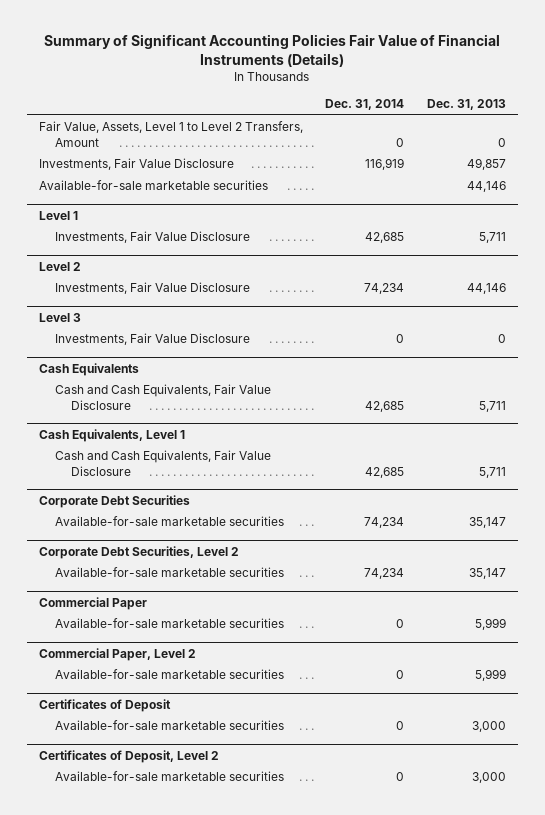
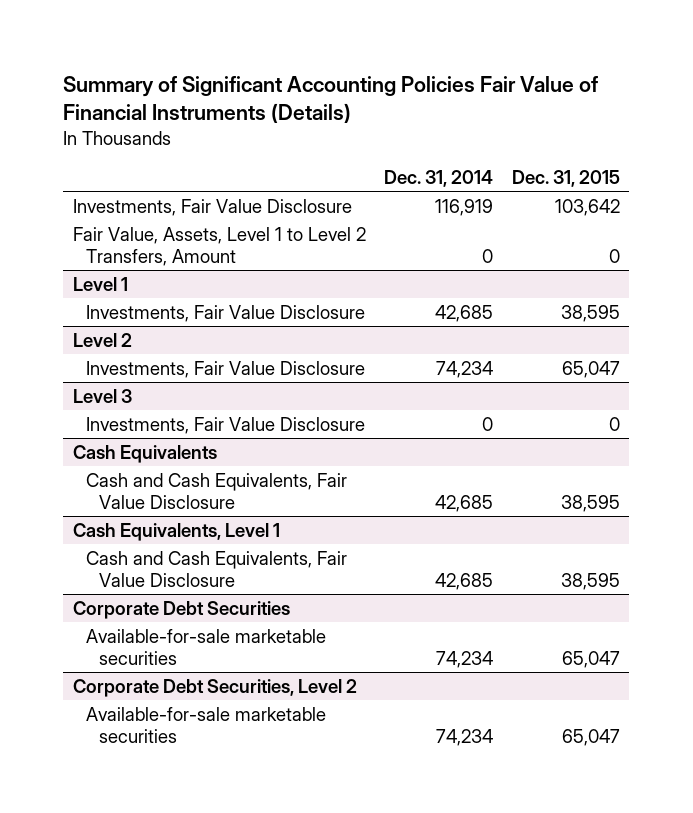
[427,99,507,111] Dec. 31, 2013 -> none
none -> [512,170,621,188] Dec. 31, 2015
[38,180,268,191] Available-for-sale marketable securities -> none
[38,121,303,147] Fair Value, Assets, Level 1 to Level 2 Transfers, Amount -> [72,226,366,267] Fair Value, Assets, Level 1 to Level 2 Transfers, Amount
[38,597,147,611] Commercial Paper -> none
[54,618,284,629] Available-for-sale marketable securities -> none
[38,648,196,662] Commercial Paper, Level 2 -> none
[54,669,284,680] Available-for-sale marketable securities -> none
[38,699,171,713] Certificates of Deposit -> none
[54,720,284,731] Available-for-sale marketable securities -> none
[38,750,219,764] Certificates of Deposit, Level 2 -> none
[54,771,284,782] Available-for-sale marketable securities -> none

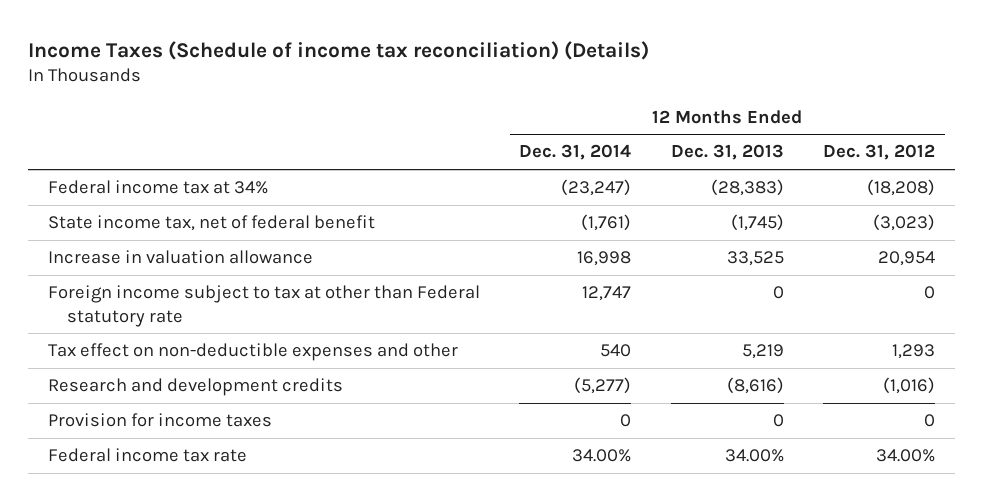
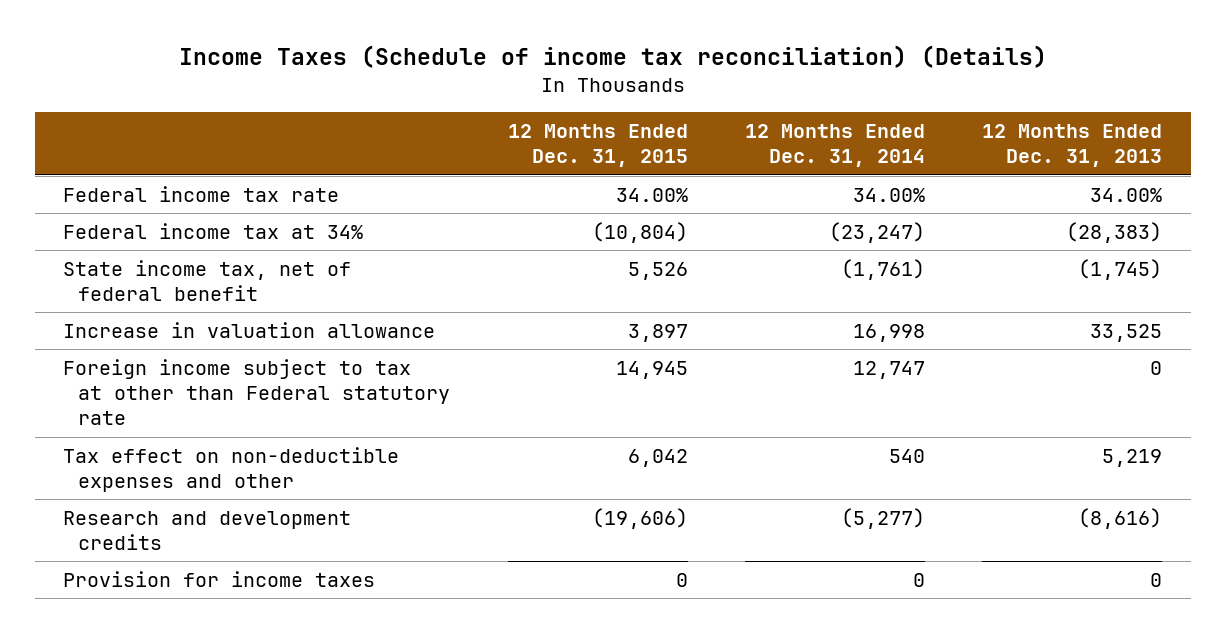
[823,144,936,161] Dec. 31, 2012 -> none
none -> [507,124,688,168] 12 Months Ended Dec. 31, 2015
[48,448,248,463] Federal income tax rate -> [63,185,340,202] Federal income tax rate

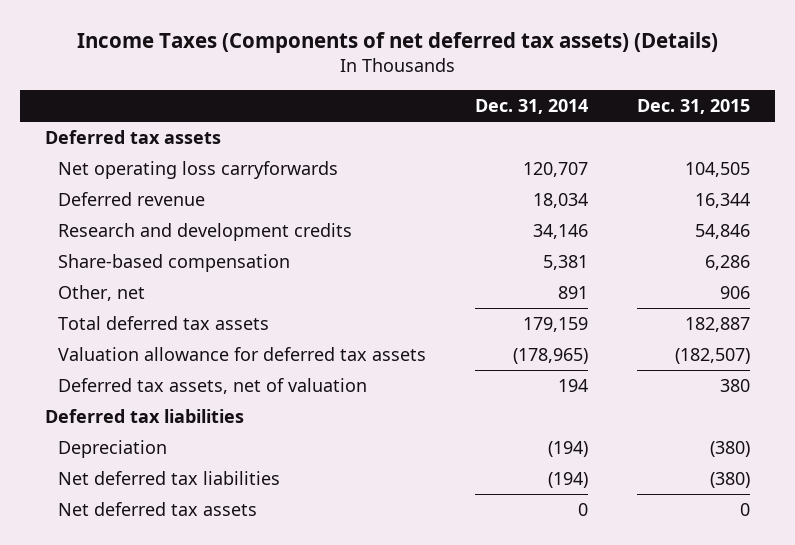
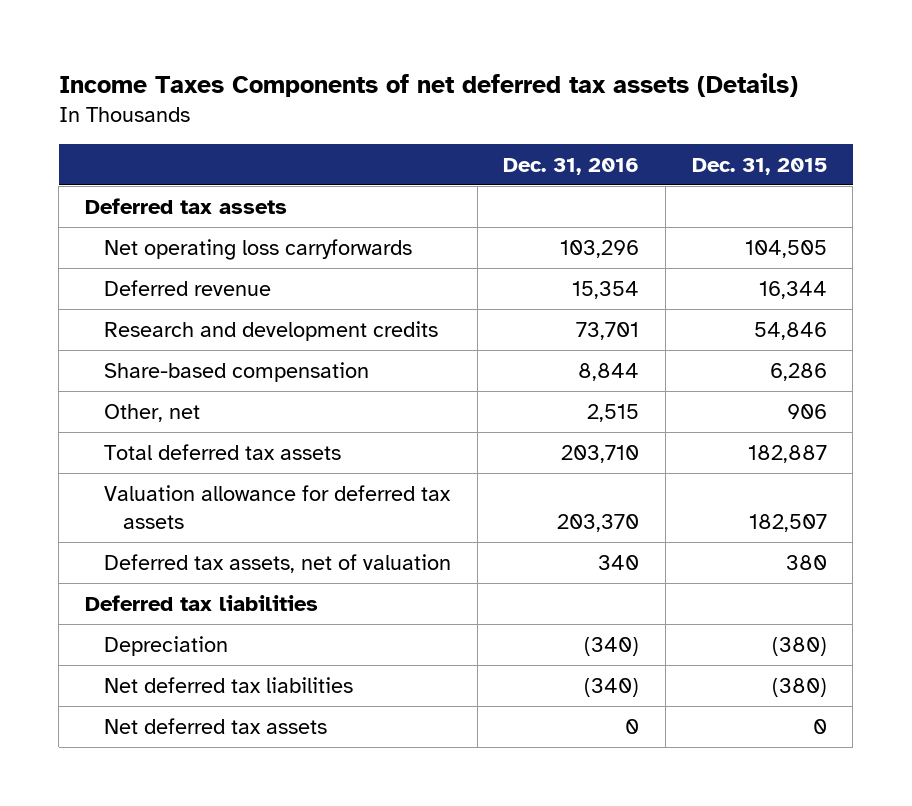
[76,32,718,54] Income Taxes (Components of net deferred tax assets) (Details) -> [58,72,798,97] Income Taxes Components of net deferred tax assets (Details)
[475,99,589,115] Dec. 31, 2014 -> none
none -> [503,157,640,175] Dec. 31, 2016
[675,348,751,365] (182,507) -> [748,514,827,533] 182,507

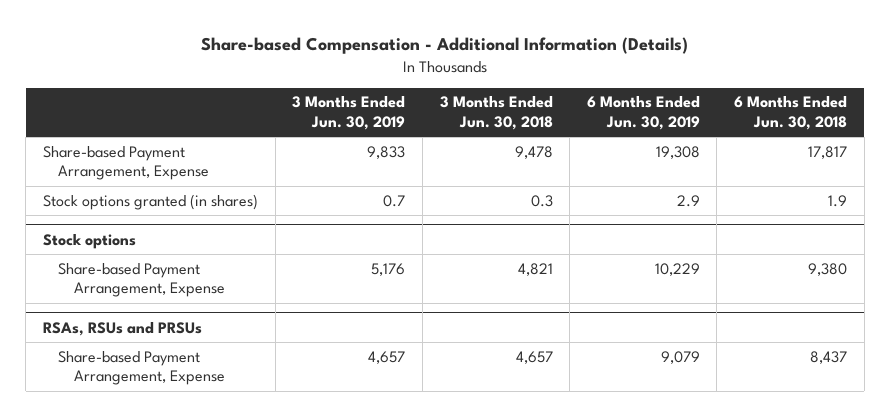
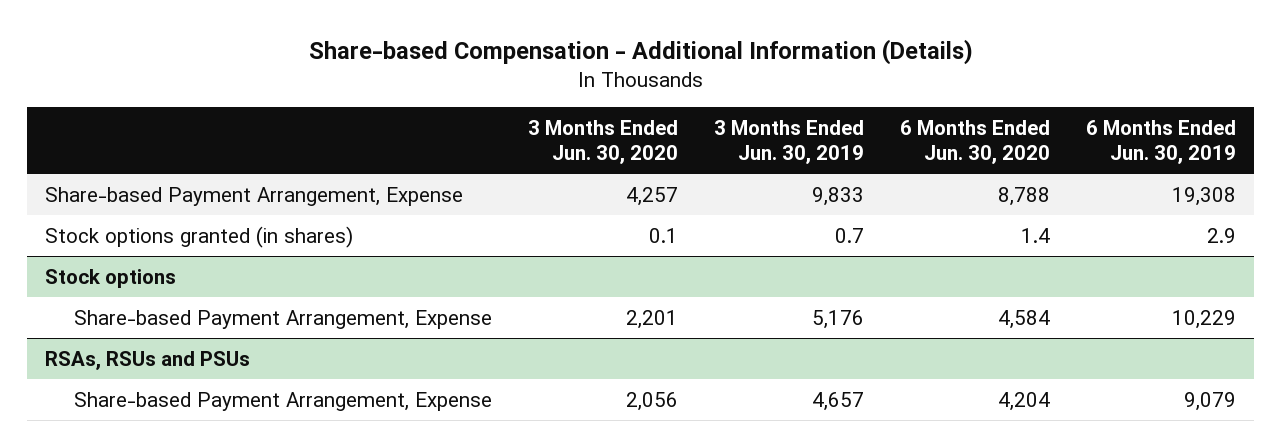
[439,96,553,131] 3 Months Ended Jun. 30, 2018 -> none
[734,96,848,131] 6 Months Ended Jun. 30, 2018 -> none
none -> [527,120,678,165] 3 Months Ended Jun. 30, 2020
none -> [900,120,1051,165] 6 Months Ended Jun. 30, 2020
[43,321,203,336] RSAs, RSUs and PRSUs -> [45,350,251,370] RSAs, RSUs and PSUs

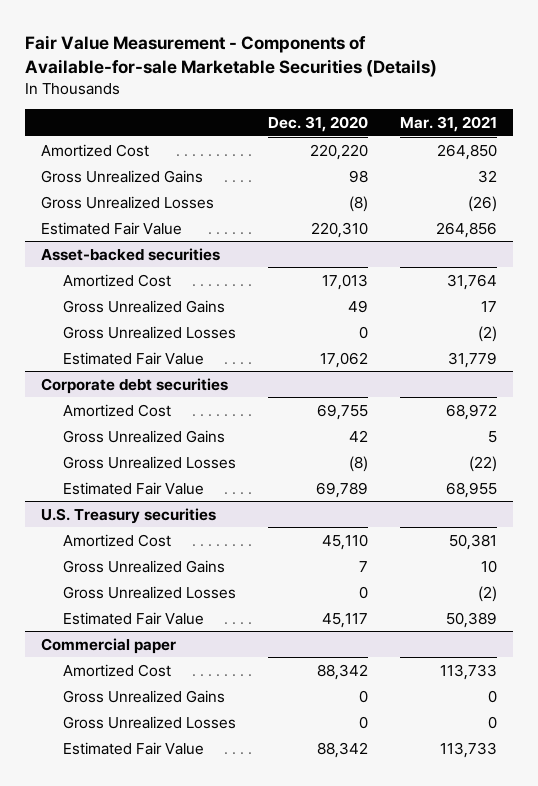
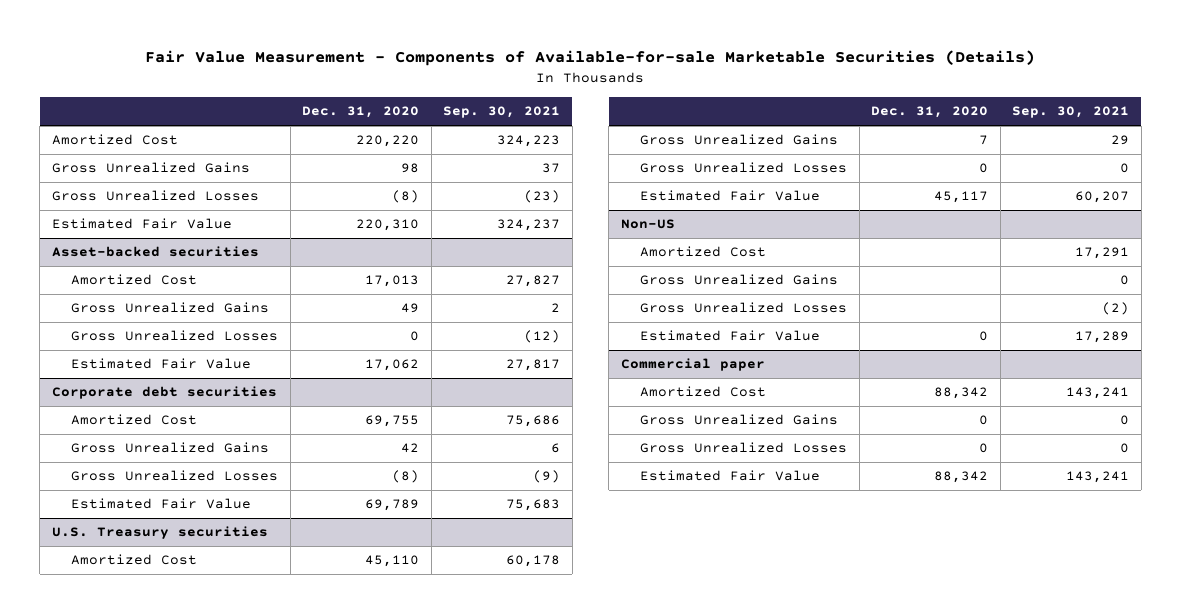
[399,115,497,132] Mar. 31, 2021 -> none
none -> [443,106,561,119] Sep. 30, 2021
none -> [620,219,675,230] Non-US
none -> [640,246,767,258] Amortized Cost
none -> [640,274,839,286] Gross Unrealized Gains
none -> [640,302,848,314] Gross Unrealized Losses
none -> [640,330,821,342] Estimated Fair Value

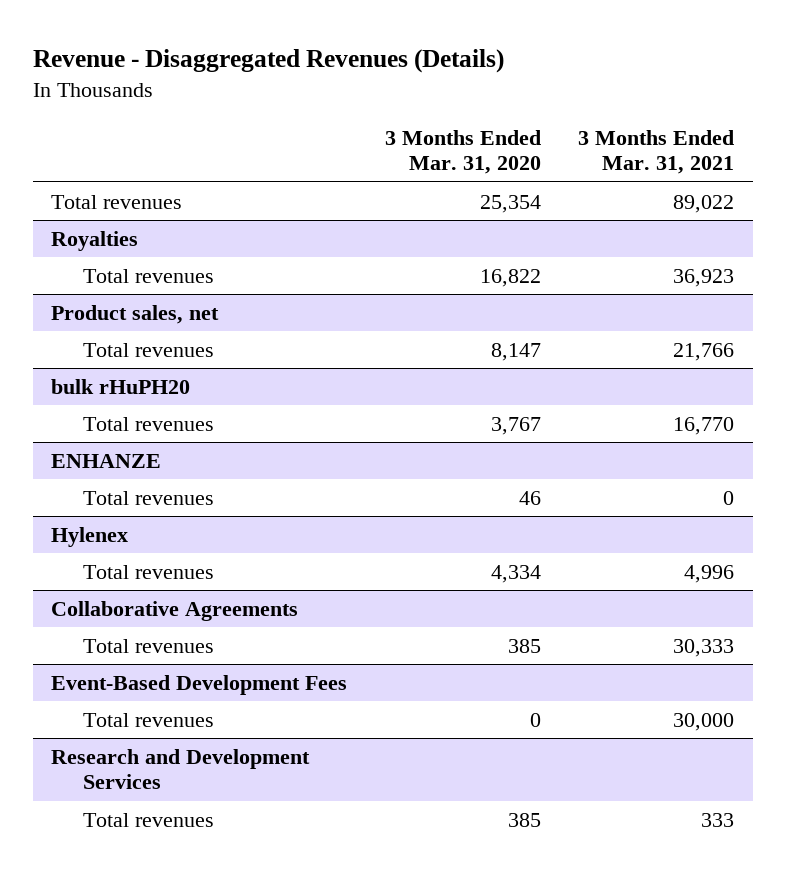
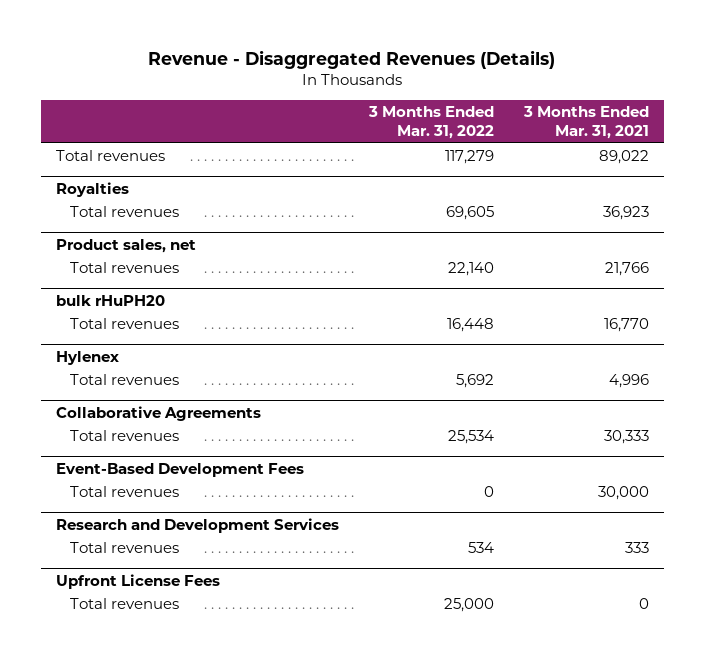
[384,129,541,175] 3 Months Ended Mar. 31, 2020 -> none
none -> [367,106,494,140] 3 Months Ended Mar. 31, 2022
[51,453,162,468] ENHANZE -> none
[82,490,214,505] Total revenues -> none
none -> [55,573,220,589] Upfront License Fees
none -> [69,597,179,609] Total revenues

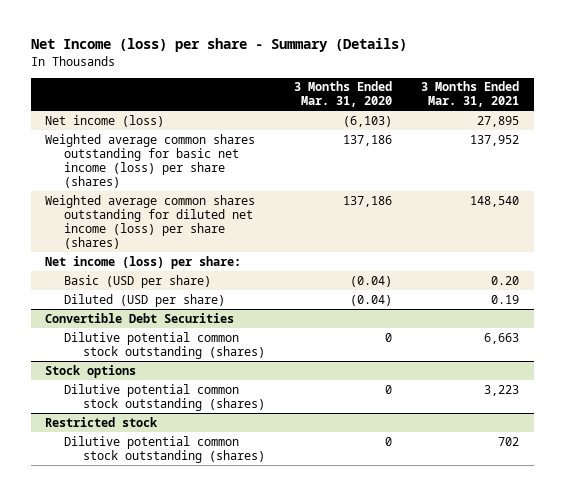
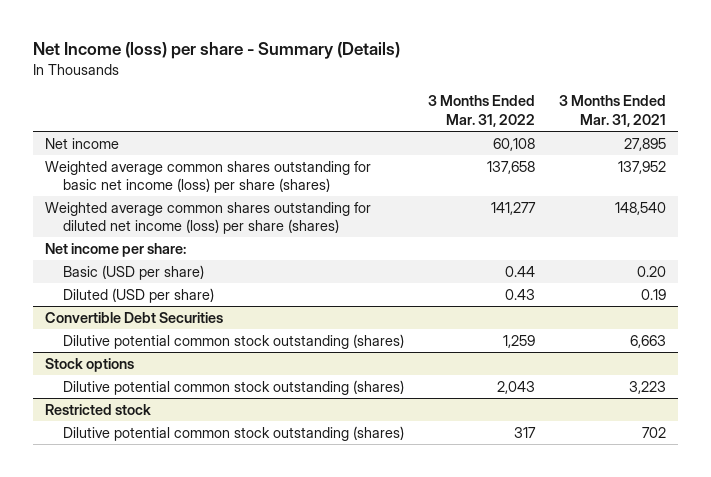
[294,81,393,108] 3 Months Ended Mar. 31, 2020 -> none
none -> [428,95,536,128] 3 Months Ended Mar. 31, 2022
[45,114,165,127] Net income (loss) -> [44,137,119,149] Net income
[45,255,242,269] Net income (loss) per share: -> [44,242,186,257] Net income per share:

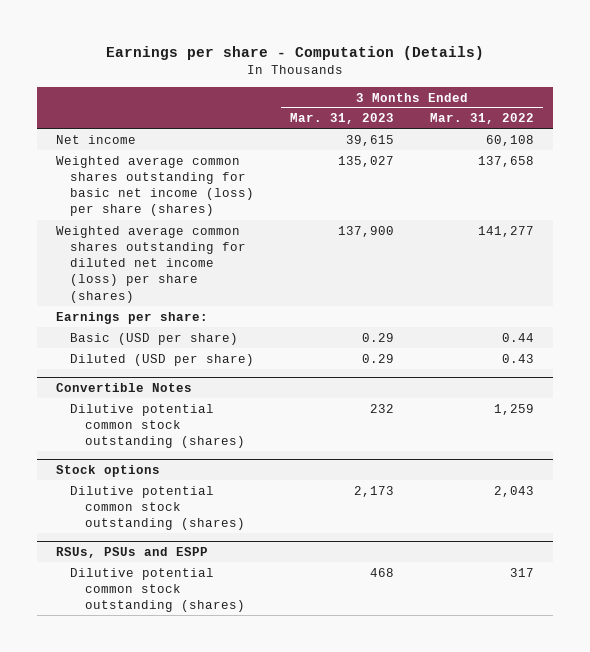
[32,42,400,60] Net Income (loss) per share - Summary (Details) -> [105,46,484,61] Earnings per share - Computation (Details)
[559,95,667,128] 3 Months Ended Mar. 31, 2021 -> none
none -> [290,113,395,125] Mar. 31, 2023
[44,242,186,257] Net income per share: -> [55,311,208,324] Earnings per share:
[44,311,223,323] Convertible Debt Securities -> [55,382,192,392] Convertible Notes
[44,403,151,415] Restricted stock -> none
none -> [55,546,208,558] RSUs, PSUs and ESPP

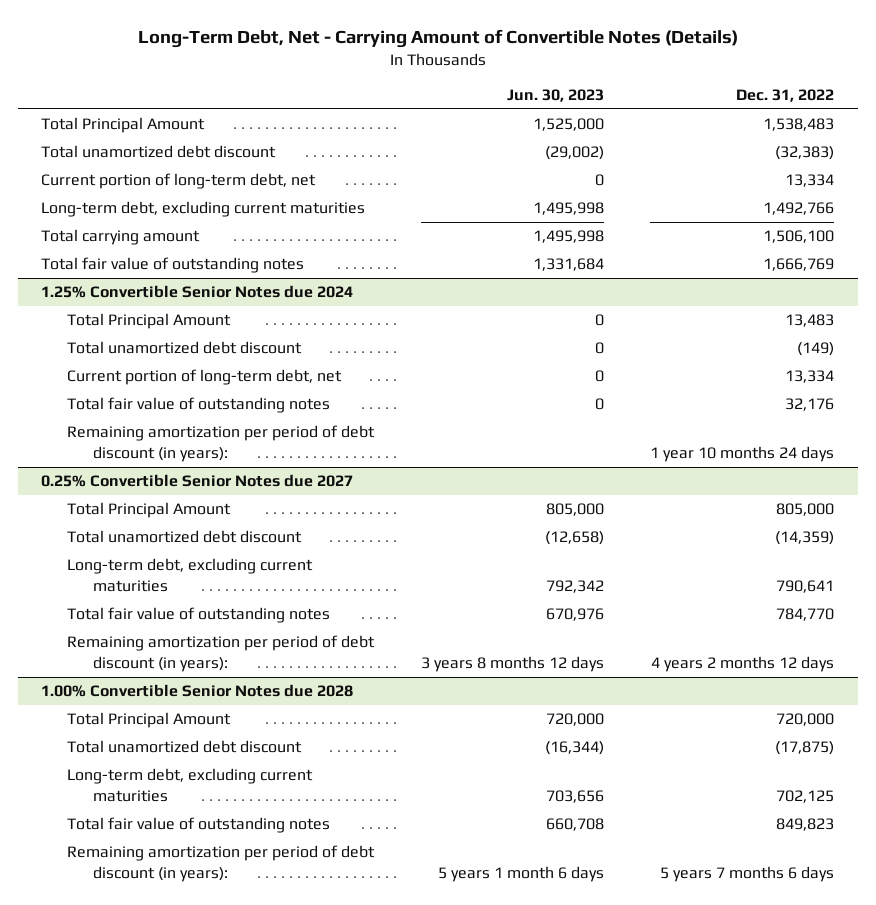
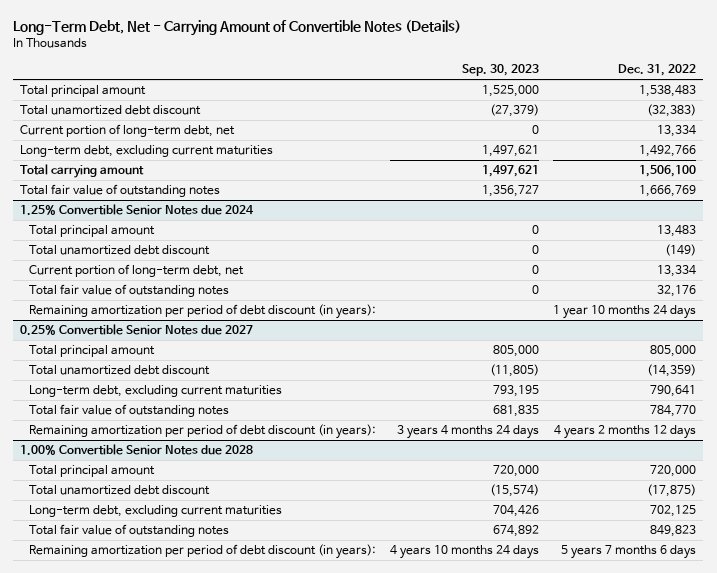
[506,89,604,103] Jun. 30, 2023 -> none
none -> [462,64,540,77] Sep. 30, 2023
[41,117,206,134] Total Principal Amount -> [20,85,147,98] Total principal amount
[67,313,232,330] Total Principal Amount -> [29,225,156,238] Total principal amount
[67,502,232,519] Total Principal Amount -> [29,345,156,358] Total principal amount
[67,712,232,729] Total Principal Amount -> [29,465,156,478] Total principal amount

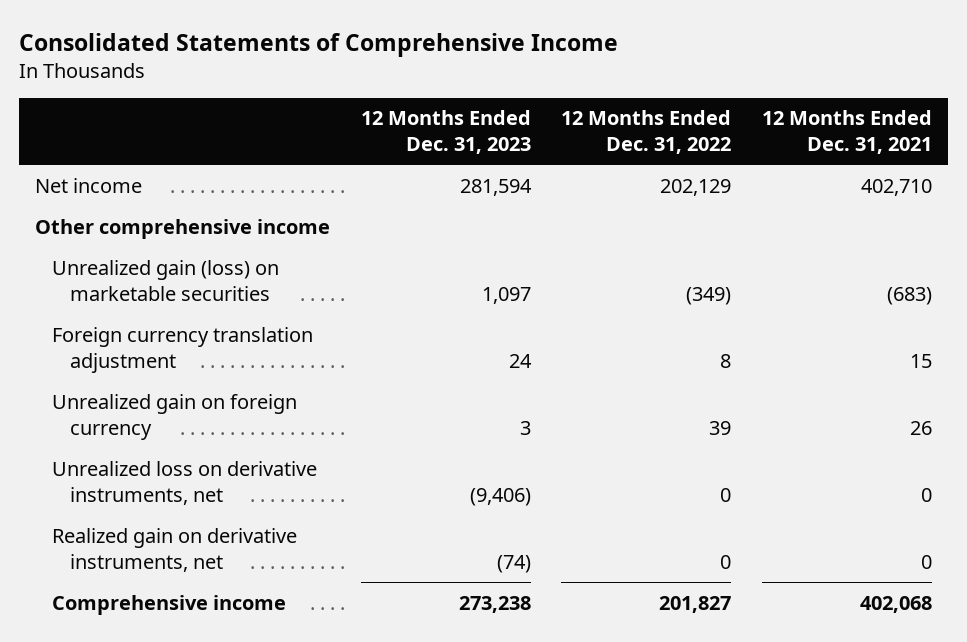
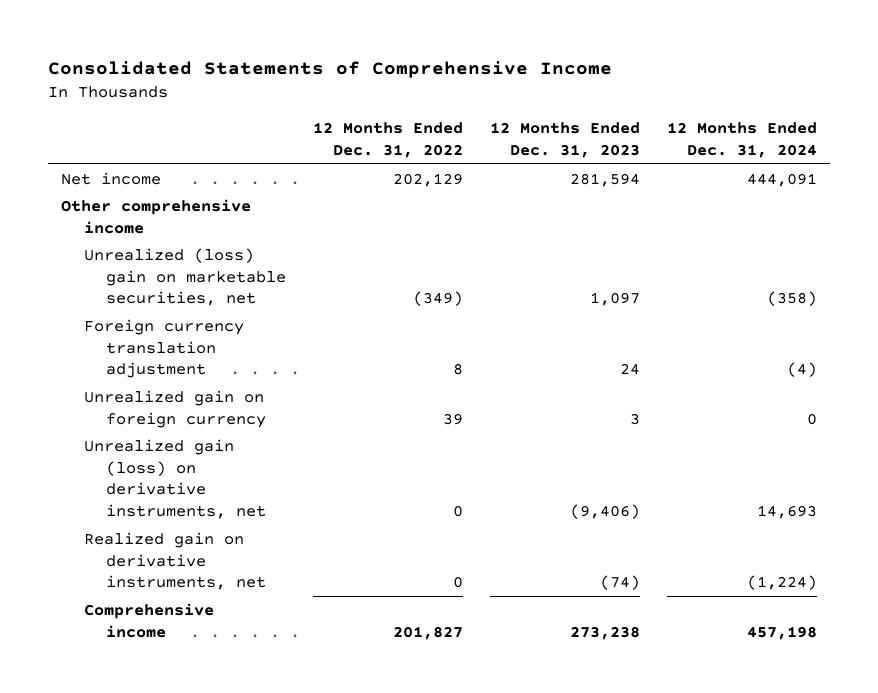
[762,110,933,155] 12 Months Ended Dec. 31, 2021 -> none
none -> [666,122,817,159] 12 Months Ended Dec. 31, 2024
[52,259,280,301] Unrealized gain (loss) on marketable securities -> [83,247,287,307] Unrealized (loss) gain on marketable securities, net
[52,460,318,505] Unrealized loss on derivative instruments, net -> [83,438,267,520] Unrealized gain (loss) on derivative instruments, net

